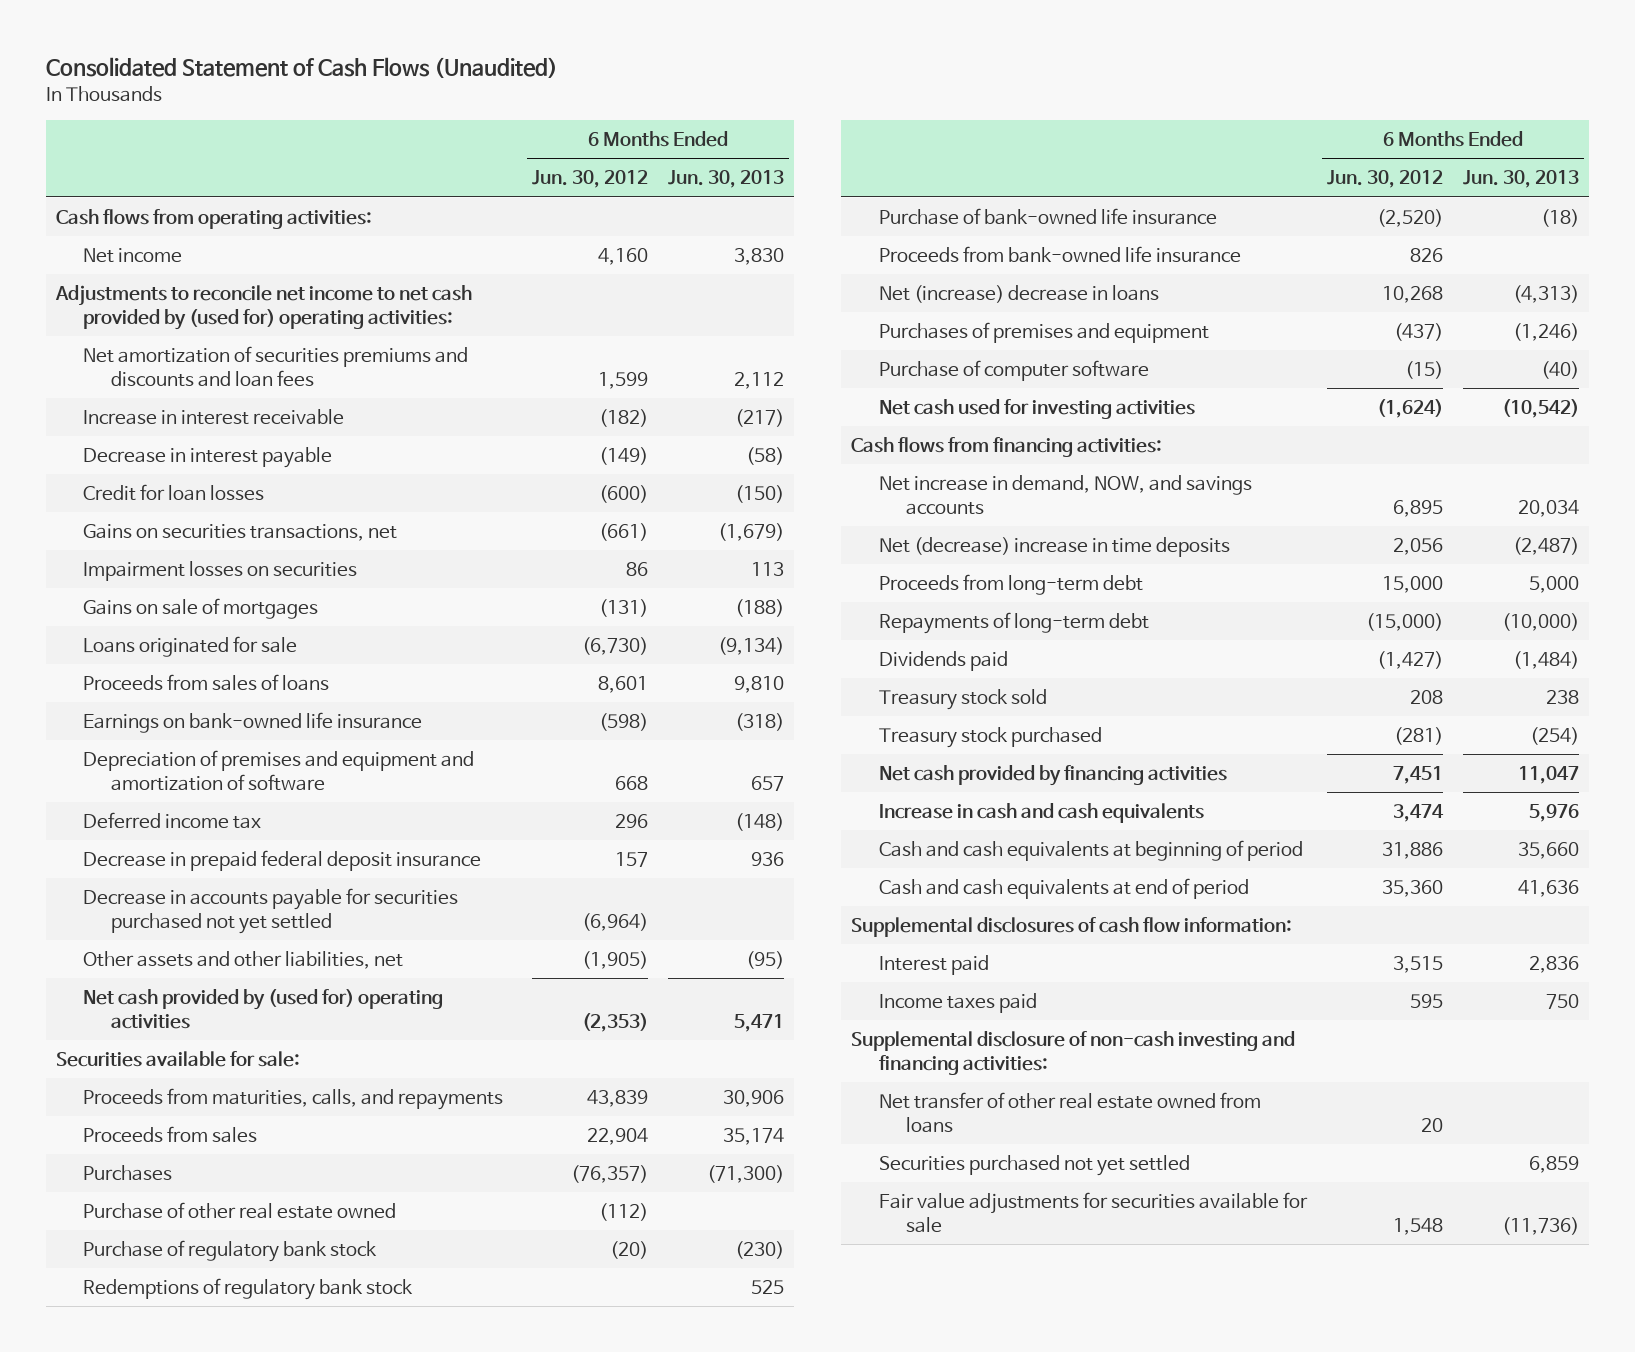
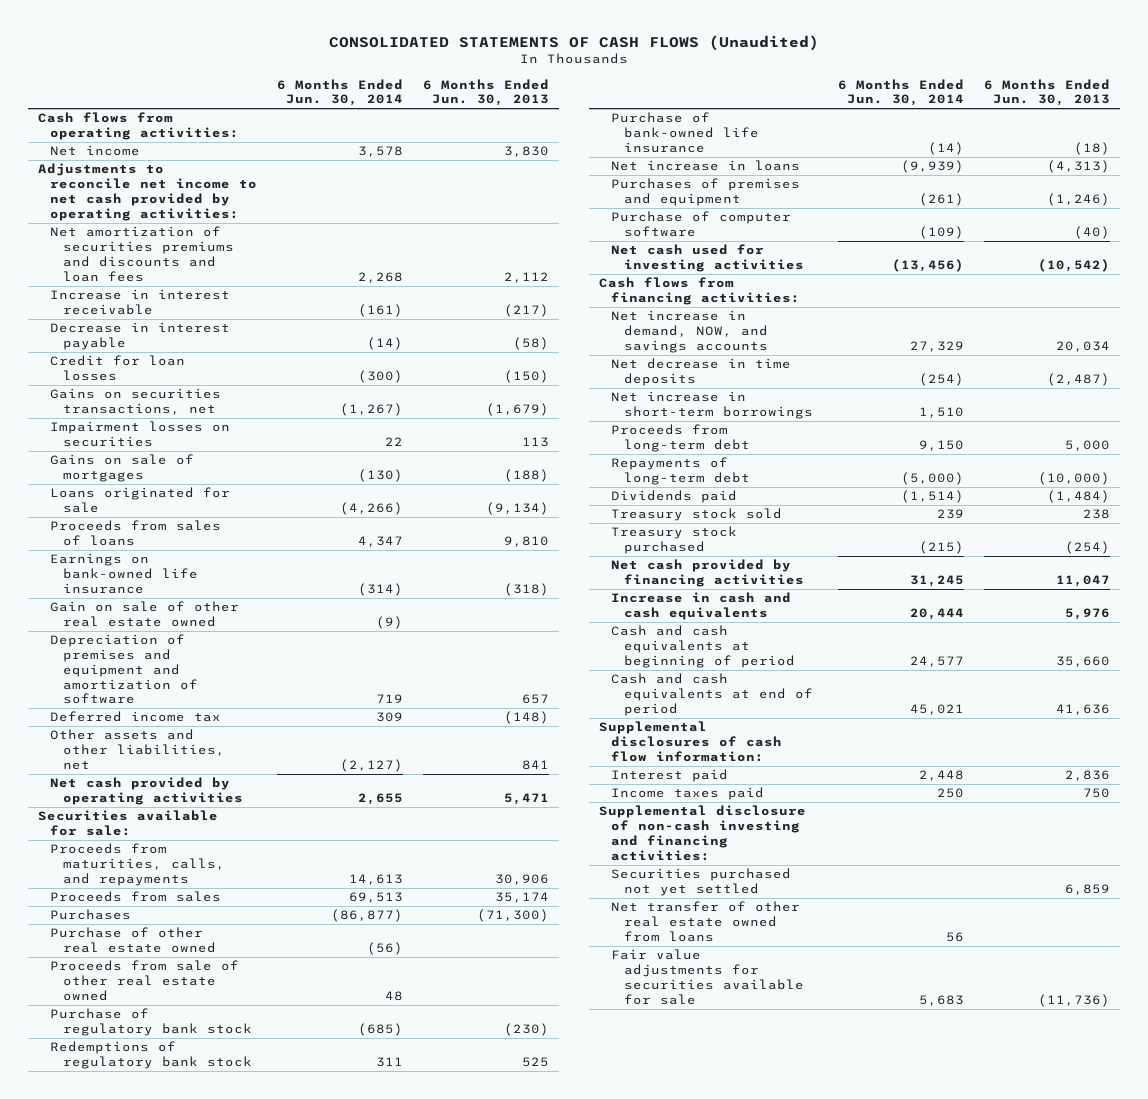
[46,57,559,79] Consolidated Statement of Cash Flows (Unaudited) -> [328,34,819,51] CONSOLIDATED STATEMENTS OF CASH FLOWS (Unaudited)
[531,170,648,189] Jun. 30, 2012 -> none
none -> [277,78,404,107] 6 Months Ended Jun. 30, 2014
[55,284,473,331] Adjustments to reconcile net income to net cash provided by (used for) operating activities: -> [37,163,258,221] Adjustments to reconcile net income to net cash provided by operating activities:
none -> [50,601,240,628] Gain on sale of other real estate owned
[83,849,482,871] Decrease in prepaid federal deposit insurance -> none
[83,887,459,935] Decrease in accounts payable for securities purchased not yet settled -> none
[745,950,784,969] (95) -> [521,759,549,770] 841
[83,988,444,1030] Net cash provided by (used for) operating activities -> [50,777,243,806] Net cash provided by operating activities
none -> [50,960,240,1001] Proceeds from sale of other real estate owned
[878,245,1241,263] Proceeds from bank-owned life insurance -> none
[878,284,1159,303] Net (increase) decrease in loans -> [611,160,801,172] Net increase in loans
[878,536,1230,557] Net (decrease) increase in time deposits -> [611,358,792,387] Net decrease in time deposits
none -> [611,391,813,420] Net increase in short-term borrowings
[878,1091,1261,1134] Net transfer of other real estate owned from loans -> [611,901,801,942] Net transfer of other real estate owned from loans

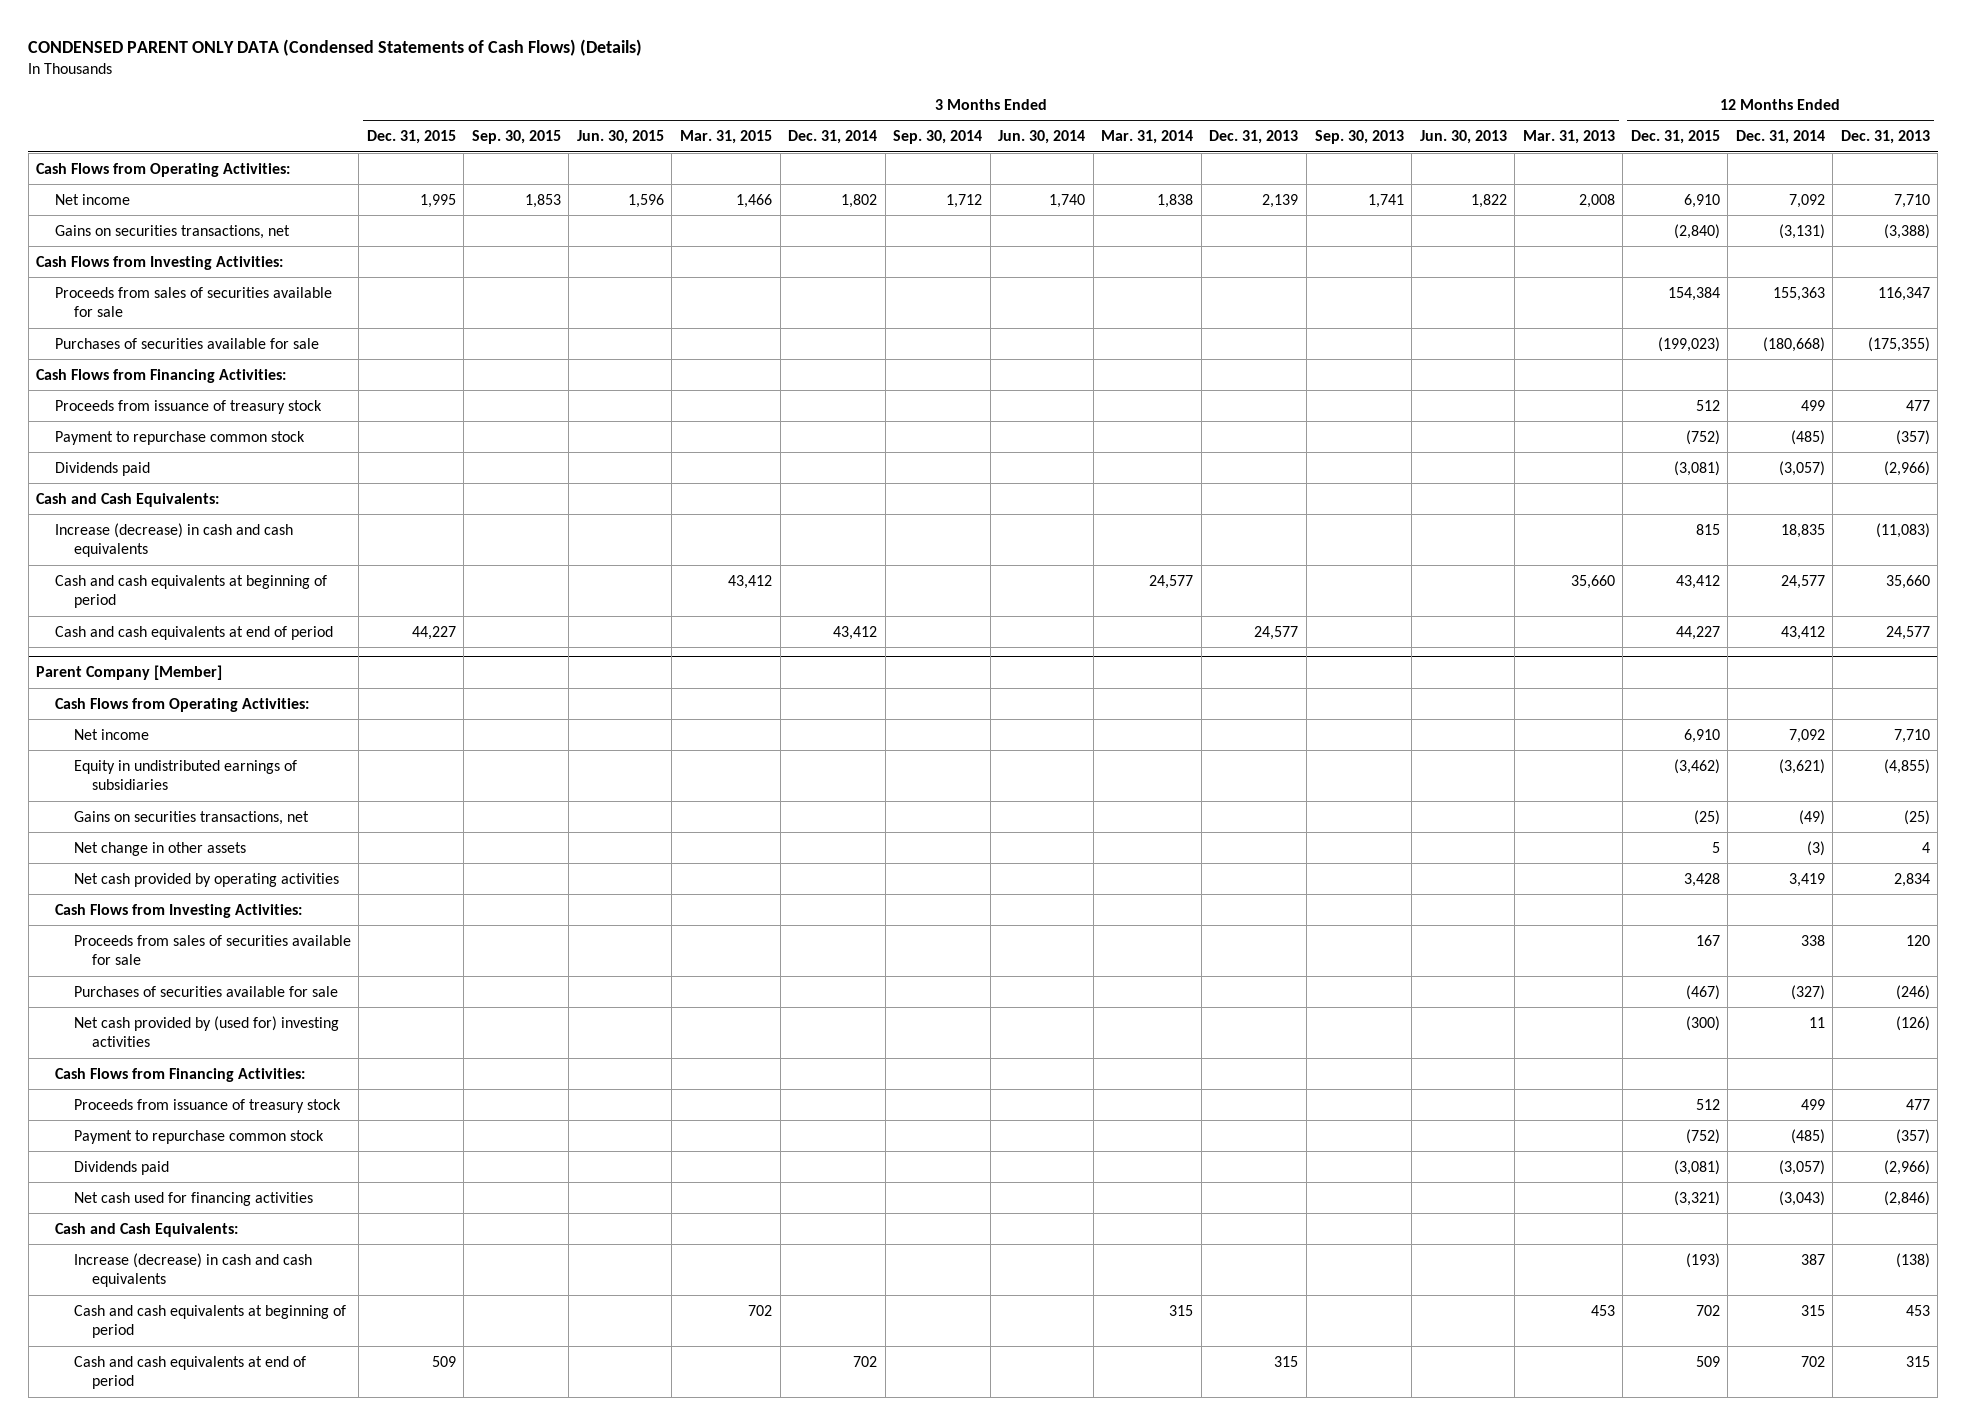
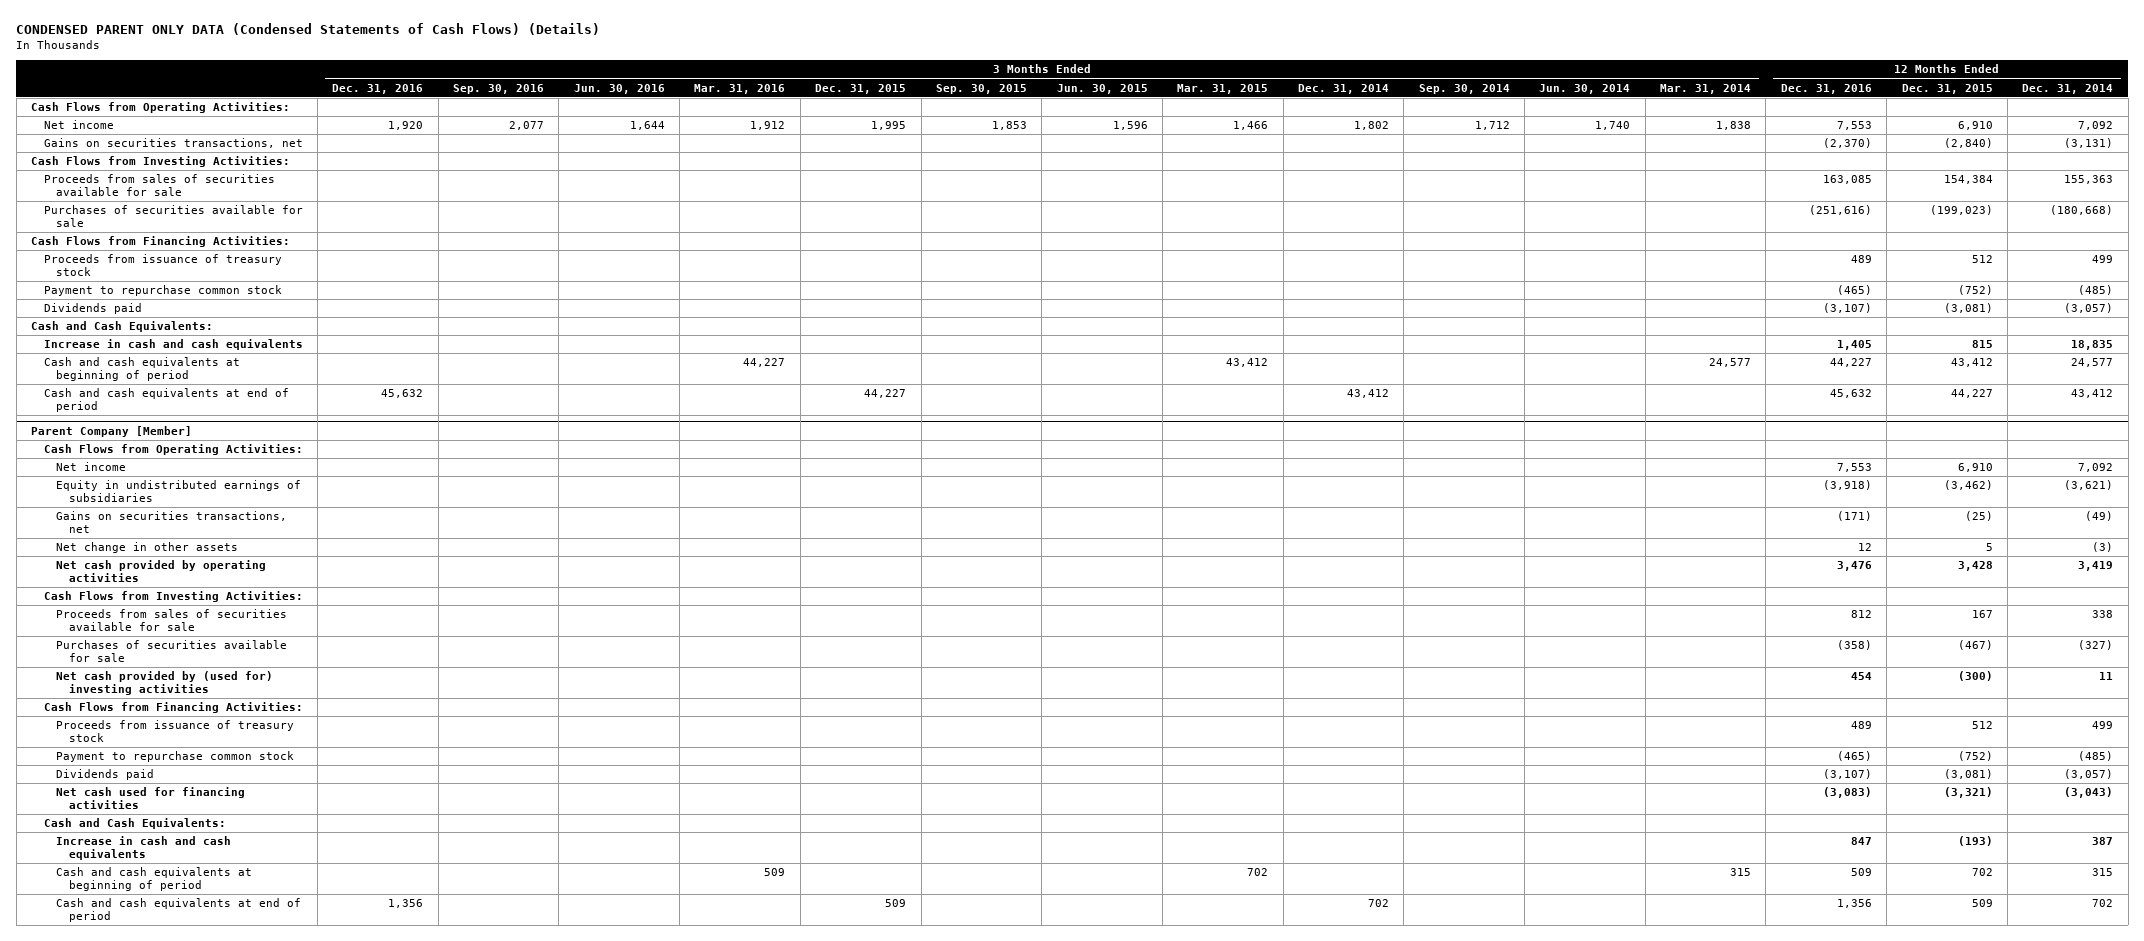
[1209,130,1299,145] Dec. 31, 2013 -> none
[1314,130,1404,145] Sep. 30, 2013 -> none
[1419,130,1507,145] Jun. 30, 2013 -> none
[1522,130,1615,145] Mar. 31, 2013 -> none
[1840,130,1930,145] Dec. 31, 2013 -> none
none -> [332,83,424,94] Dec. 31, 2016
none -> [453,83,545,94] Sep. 30, 2016
none -> [573,83,665,94] Jun. 30, 2016
none -> [694,83,786,94] Mar. 31, 2016
none -> [1780,83,1872,94] Dec. 31, 2016
[54,522,293,558] Increase (decrease) in cash and cash equivalents -> [43,339,303,351] Increase in cash and cash equivalents
[73,1252,312,1288] Increase (decrease) in cash and cash equivalents -> [56,836,232,861] Increase in cash and cash equivalents

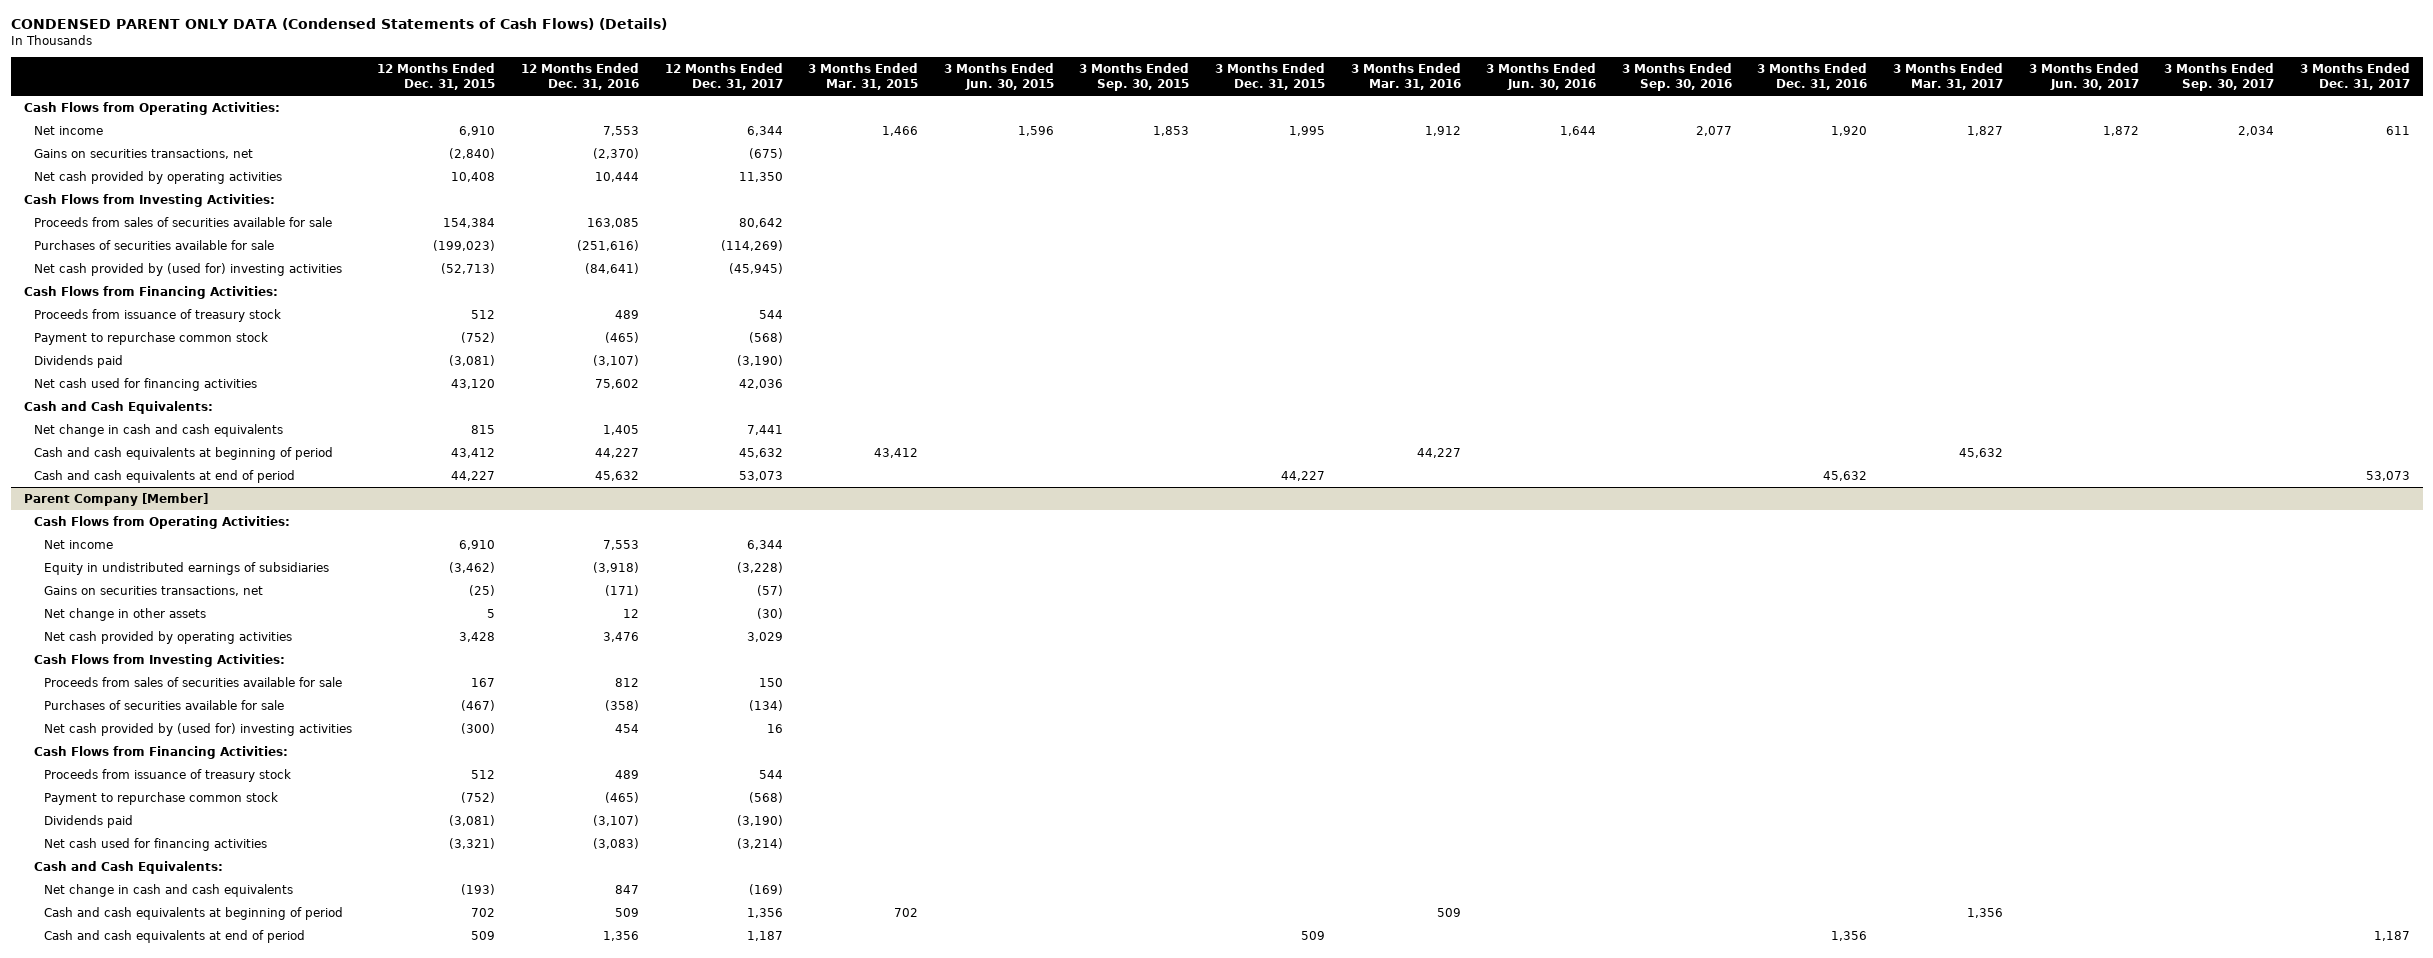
[1298,83,1390,94] Dec. 31, 2014 -> none
[1418,83,1510,94] Sep. 30, 2014 -> none
[1539,83,1631,94] Jun. 30, 2014 -> none
[1660,83,1752,94] Mar. 31, 2014 -> none
[2022,83,2114,94] Dec. 31, 2014 -> none
none -> [664,63,783,91] 12 Months Ended Dec. 31, 2017
none -> [1893,63,2004,91] 3 Months Ended Mar. 31, 2017
none -> [2028,63,2139,91] 3 Months Ended Jun. 30, 2017
none -> [2164,63,2275,92] 3 Months Ended Sep. 30, 2017
none -> [2299,63,2410,91] 3 Months Ended Dec. 31, 2017
none -> [33,170,282,184] Net cash provided by operating activities
none -> [33,262,342,276] Net cash provided by (used for) investing activities
none -> [33,377,257,391] Net cash used for financing activities
[43,339,303,351] Increase in cash and cash equivalents -> [33,423,283,437] Net change in cash and cash equivalents
[56,836,232,861] Increase in cash and cash equivalents -> [43,883,293,897] Net change in cash and cash equivalents

